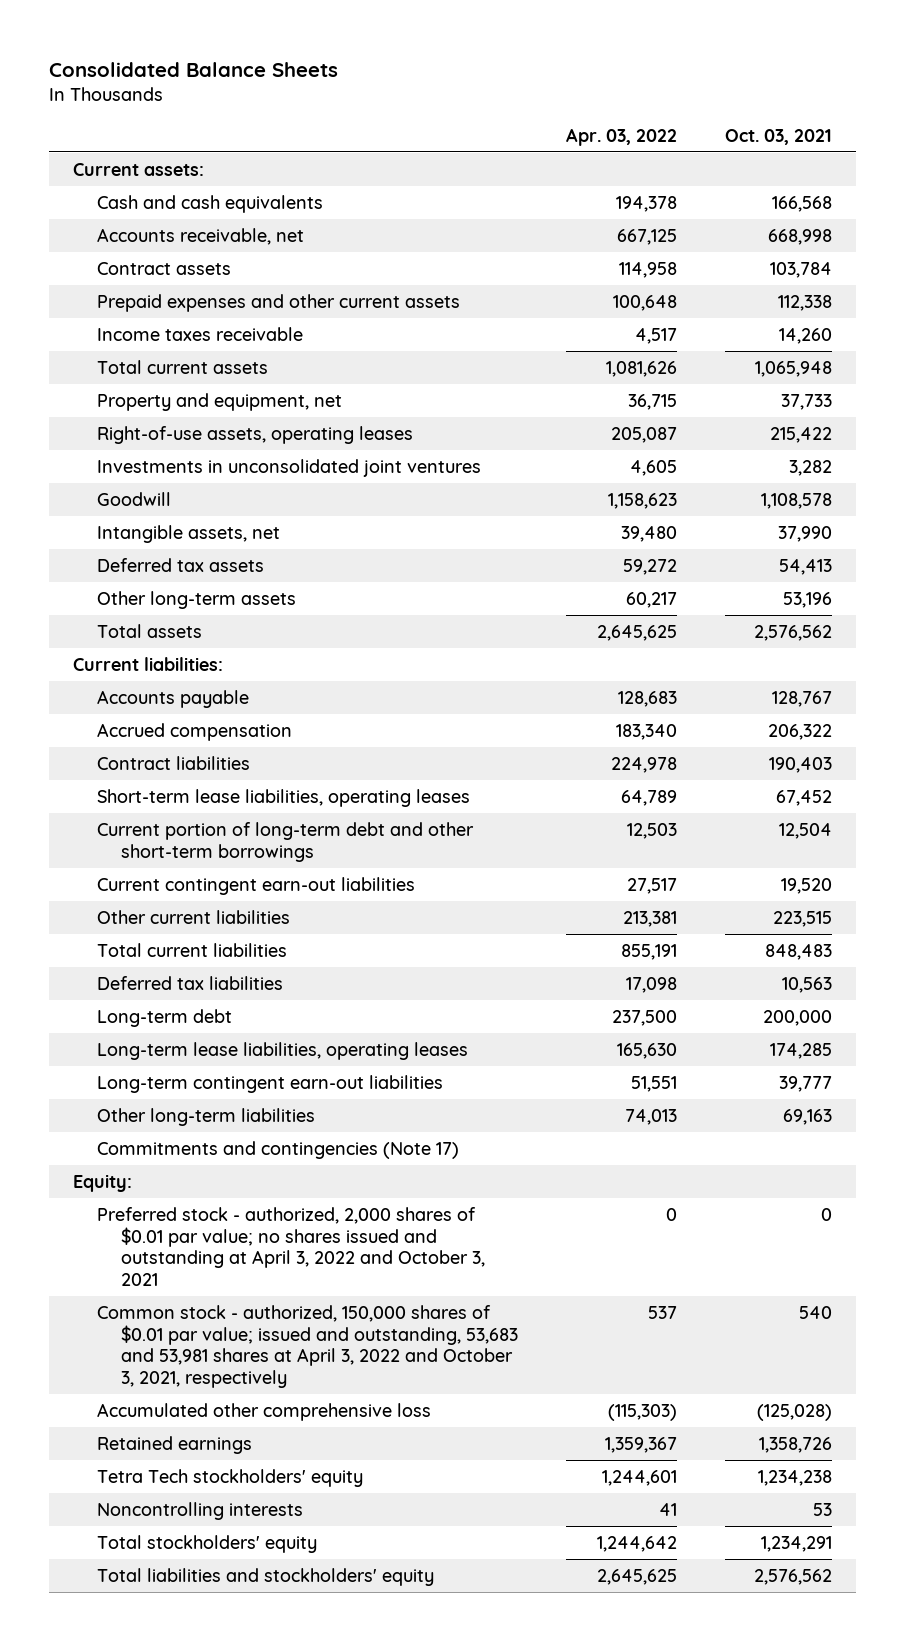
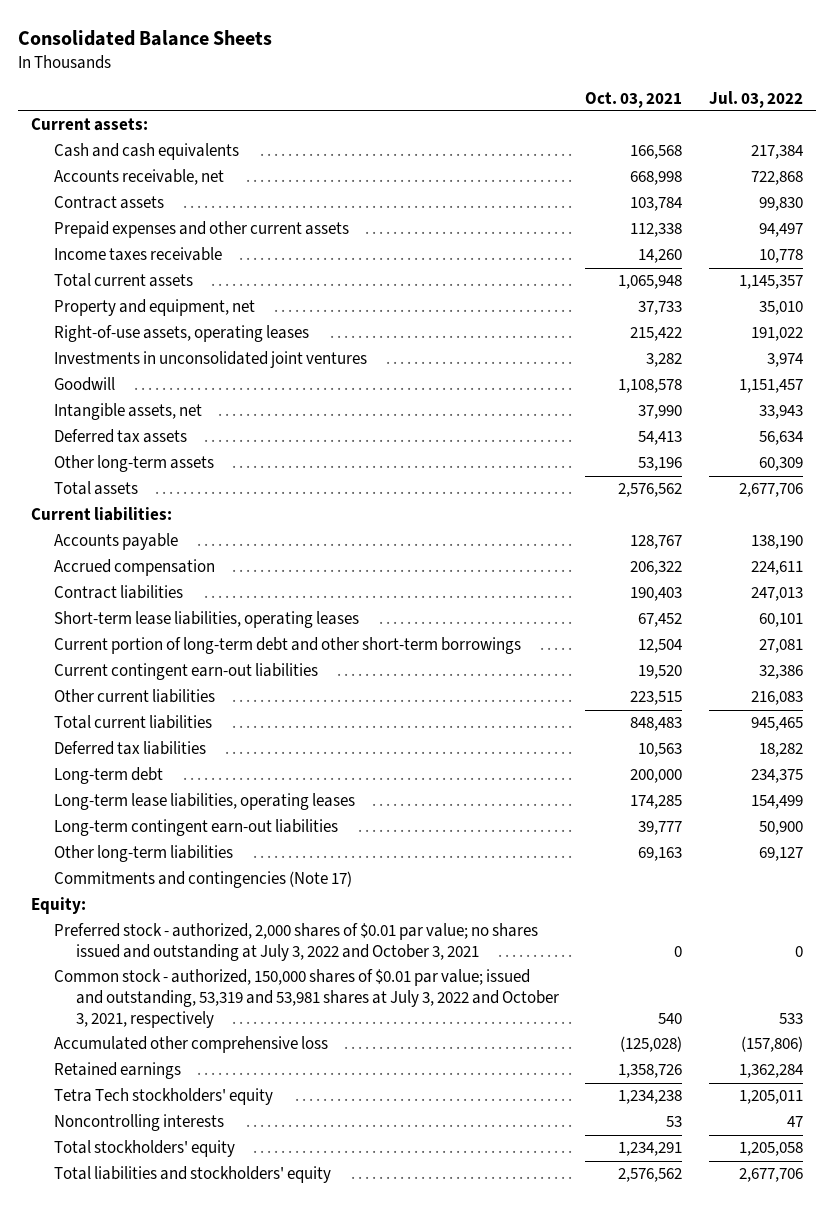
[566,127,678,146] Apr. 03, 2022 -> none
none -> [708,90,803,108] Jul. 03, 2022
[97,1206,486,1287] Preferred stock - authorized, 2,000 shares of $0.01 par value; no shares issued and outstanding at April 3, 2022 and October 3, 2021 -> [53,923,538,962] Preferred stock - authorized, 2,000 shares of $0.01 par value; no shares issued and outstanding at July 3, 2022 and October 3, 2021
[97,1304,519,1389] Common stock - authorized, 150,000 shares of $0.01 par value; issued and outstanding, 53,683 and 53,981 shares at April 3, 2022 and October 3, 2021, respectively -> [53,969,560,1029] Common stock - authorized, 150,000 shares of $0.01 par value; issued and outstanding, 53,319 and 53,981 shares at July 3, 2022 and October 3, 2021, respectively

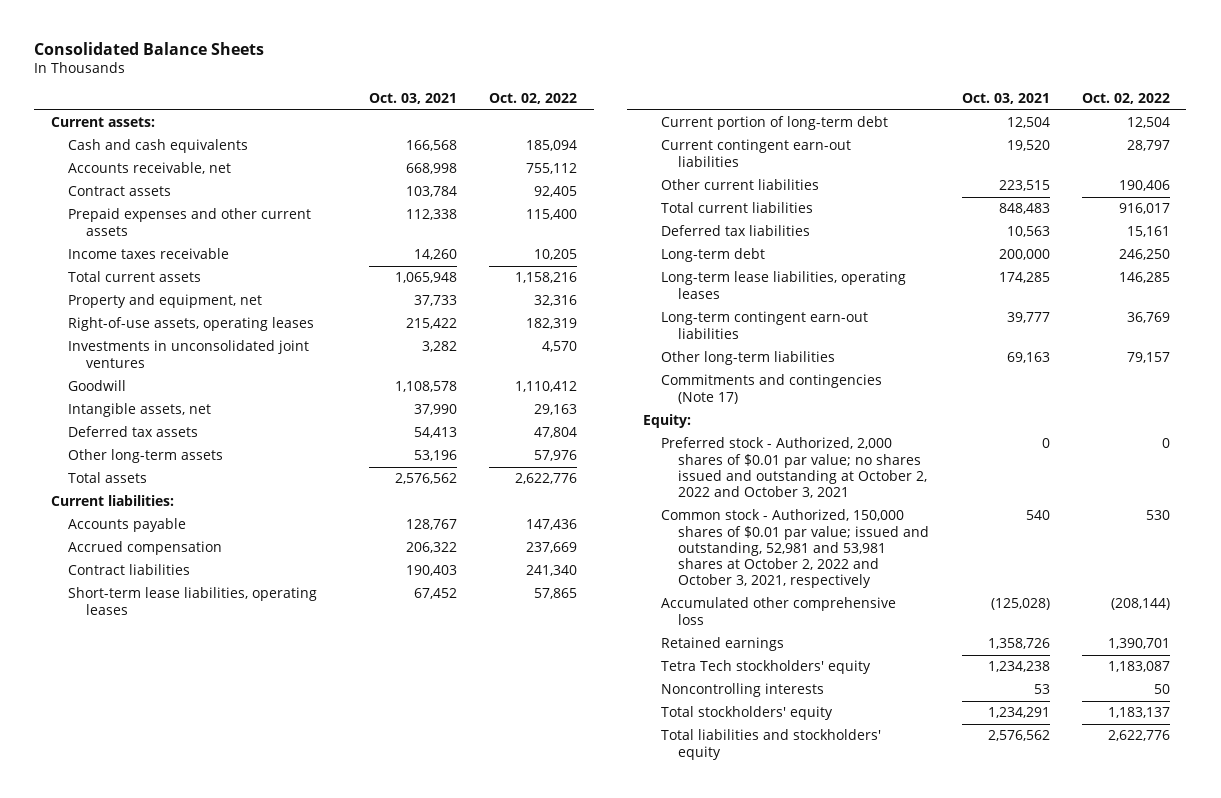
[708,90,803,108] Jul. 03, 2022 -> none
none -> [489,92,578,104] Oct. 02, 2022
[53,637,521,655] Current portion of long-term debt and other short-term borrowings -> [660,116,888,131] Current portion of long-term debt
[53,923,538,962] Preferred stock - authorized, 2,000 shares of $0.01 par value; no shares issued and outstanding at July 3, 2022 and October 3, 2021 -> [660,437,928,498] Preferred stock - Authorized, 2,000 shares of $0.01 par value; no shares issued and outstanding at October 2, 2022 and October 3, 2021
[53,969,560,1029] Common stock - authorized, 150,000 shares of $0.01 par value; issued and outstanding, 53,319 and 53,981 shares at July 3, 2022 and October 3, 2021, respectively -> [660,509,930,589] Common stock - Authorized, 150,000 shares of $0.01 par value; issued and outstanding, 52,981 and 53,981 shares at October 2, 2022 and October 3, 2021, respectively

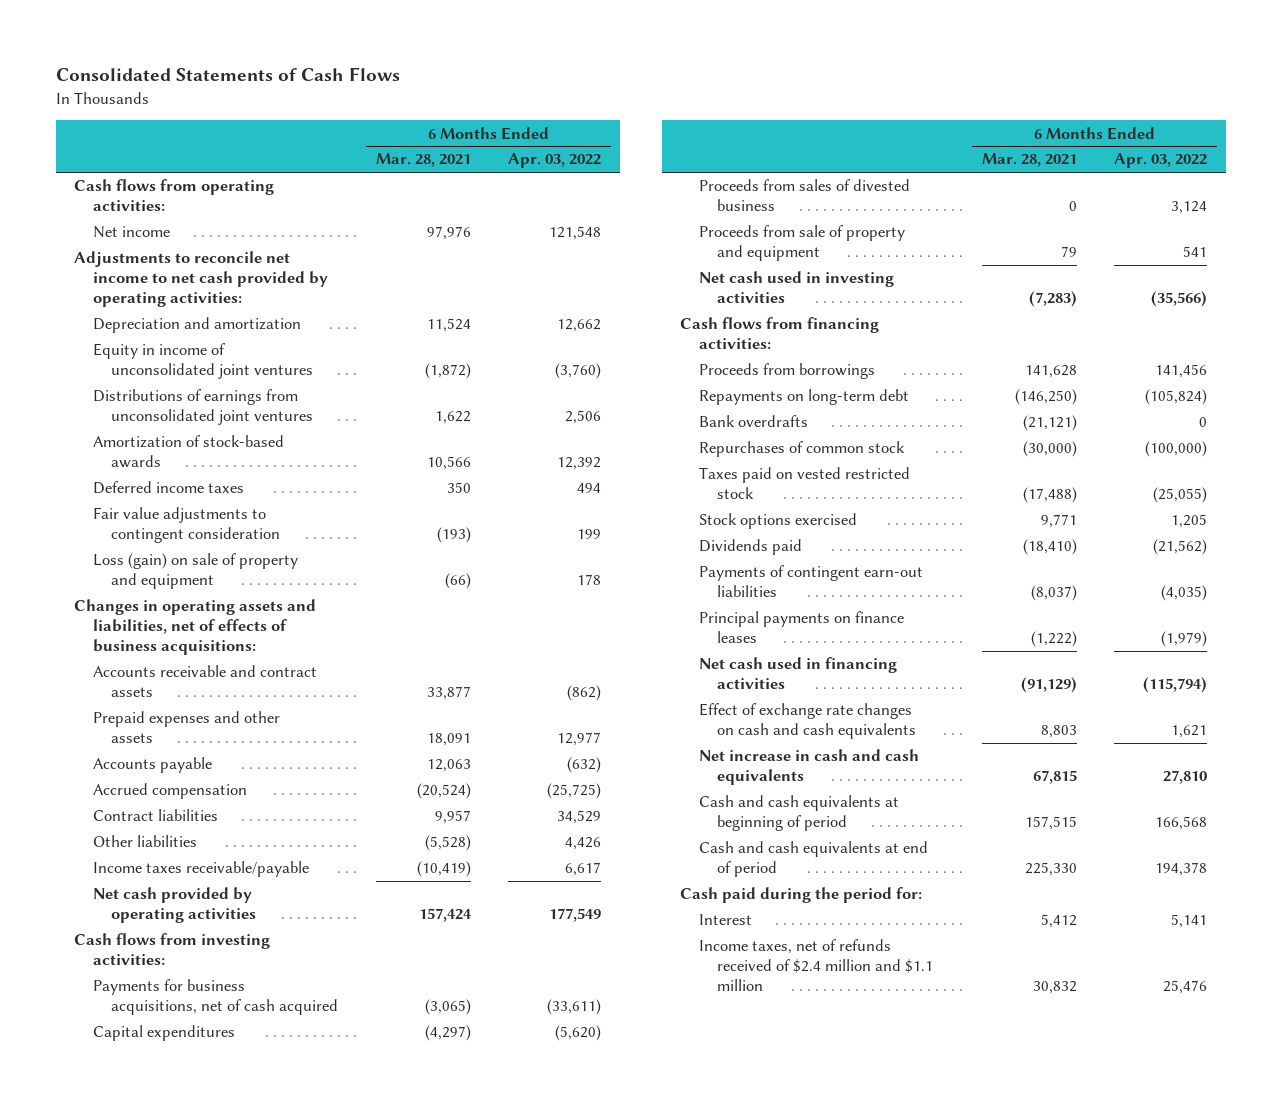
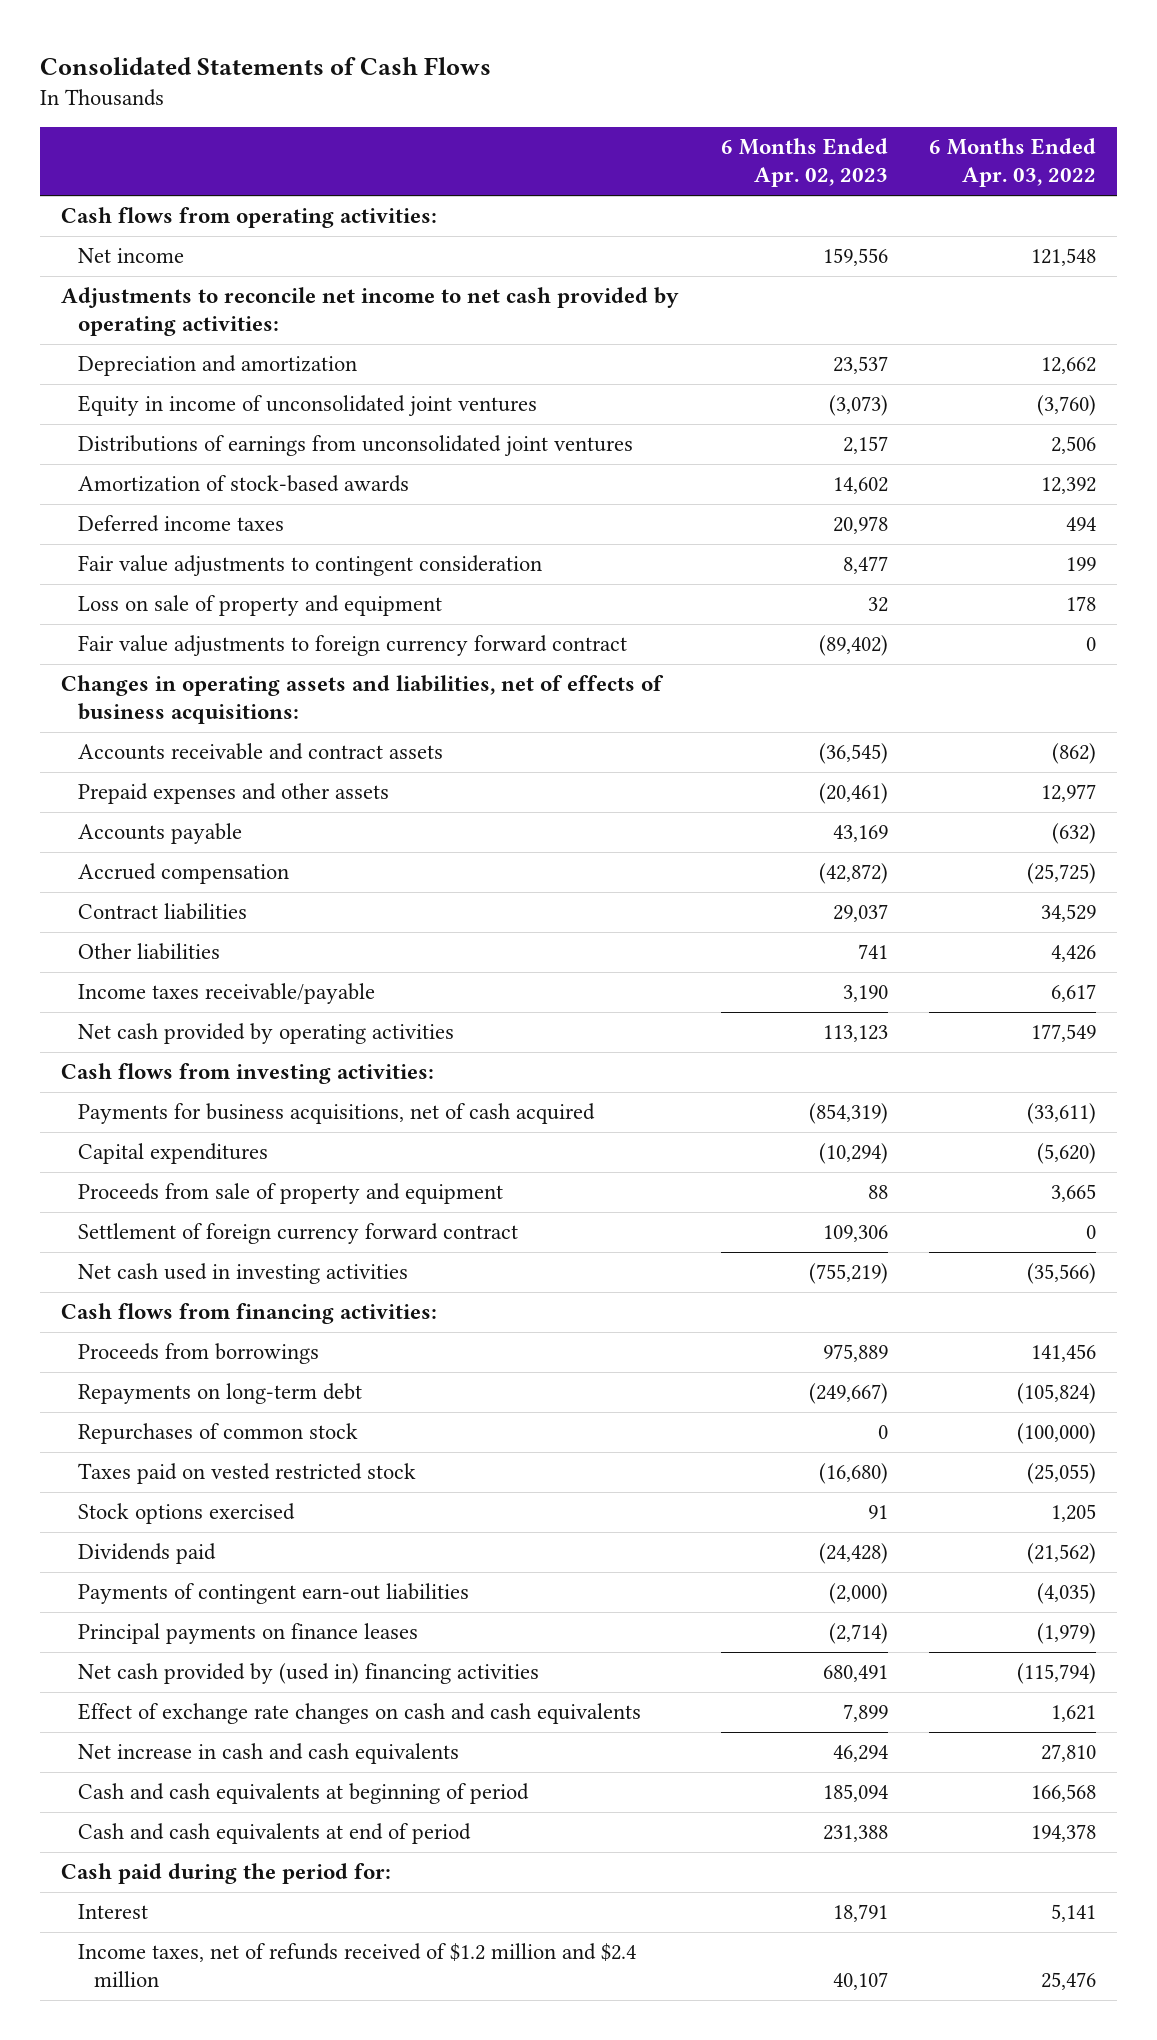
[375,153,471,168] Mar. 28, 2021 -> none
none -> [720,138,888,188] 6 Months Ended Apr. 02, 2023
[92,553,298,590] Loss (gain) on sale of property and equipment -> [77,595,442,617] Loss on sale of property and equipment
none -> [77,635,627,657] Fair value adjustments to foreign currency forward contract
[698,179,910,212] Proceeds from sales of divested business -> none
[1183,246,1208,258] 541 -> [1051,1184,1097,1203] 3,665
none -> [77,1223,518,1245] Settlement of foreign currency forward contract
[698,415,808,428] Bank overdrafts -> none
[698,657,897,690] Net cash used in financing activities -> [77,1663,539,1685] Net cash provided by (used in) financing activities
[698,939,934,992] Income taxes, net of refunds received of $2.4 million and $1.1 million -> [77,1943,636,1988] Income taxes, net of refunds received of $1.2 million and $2.4 million

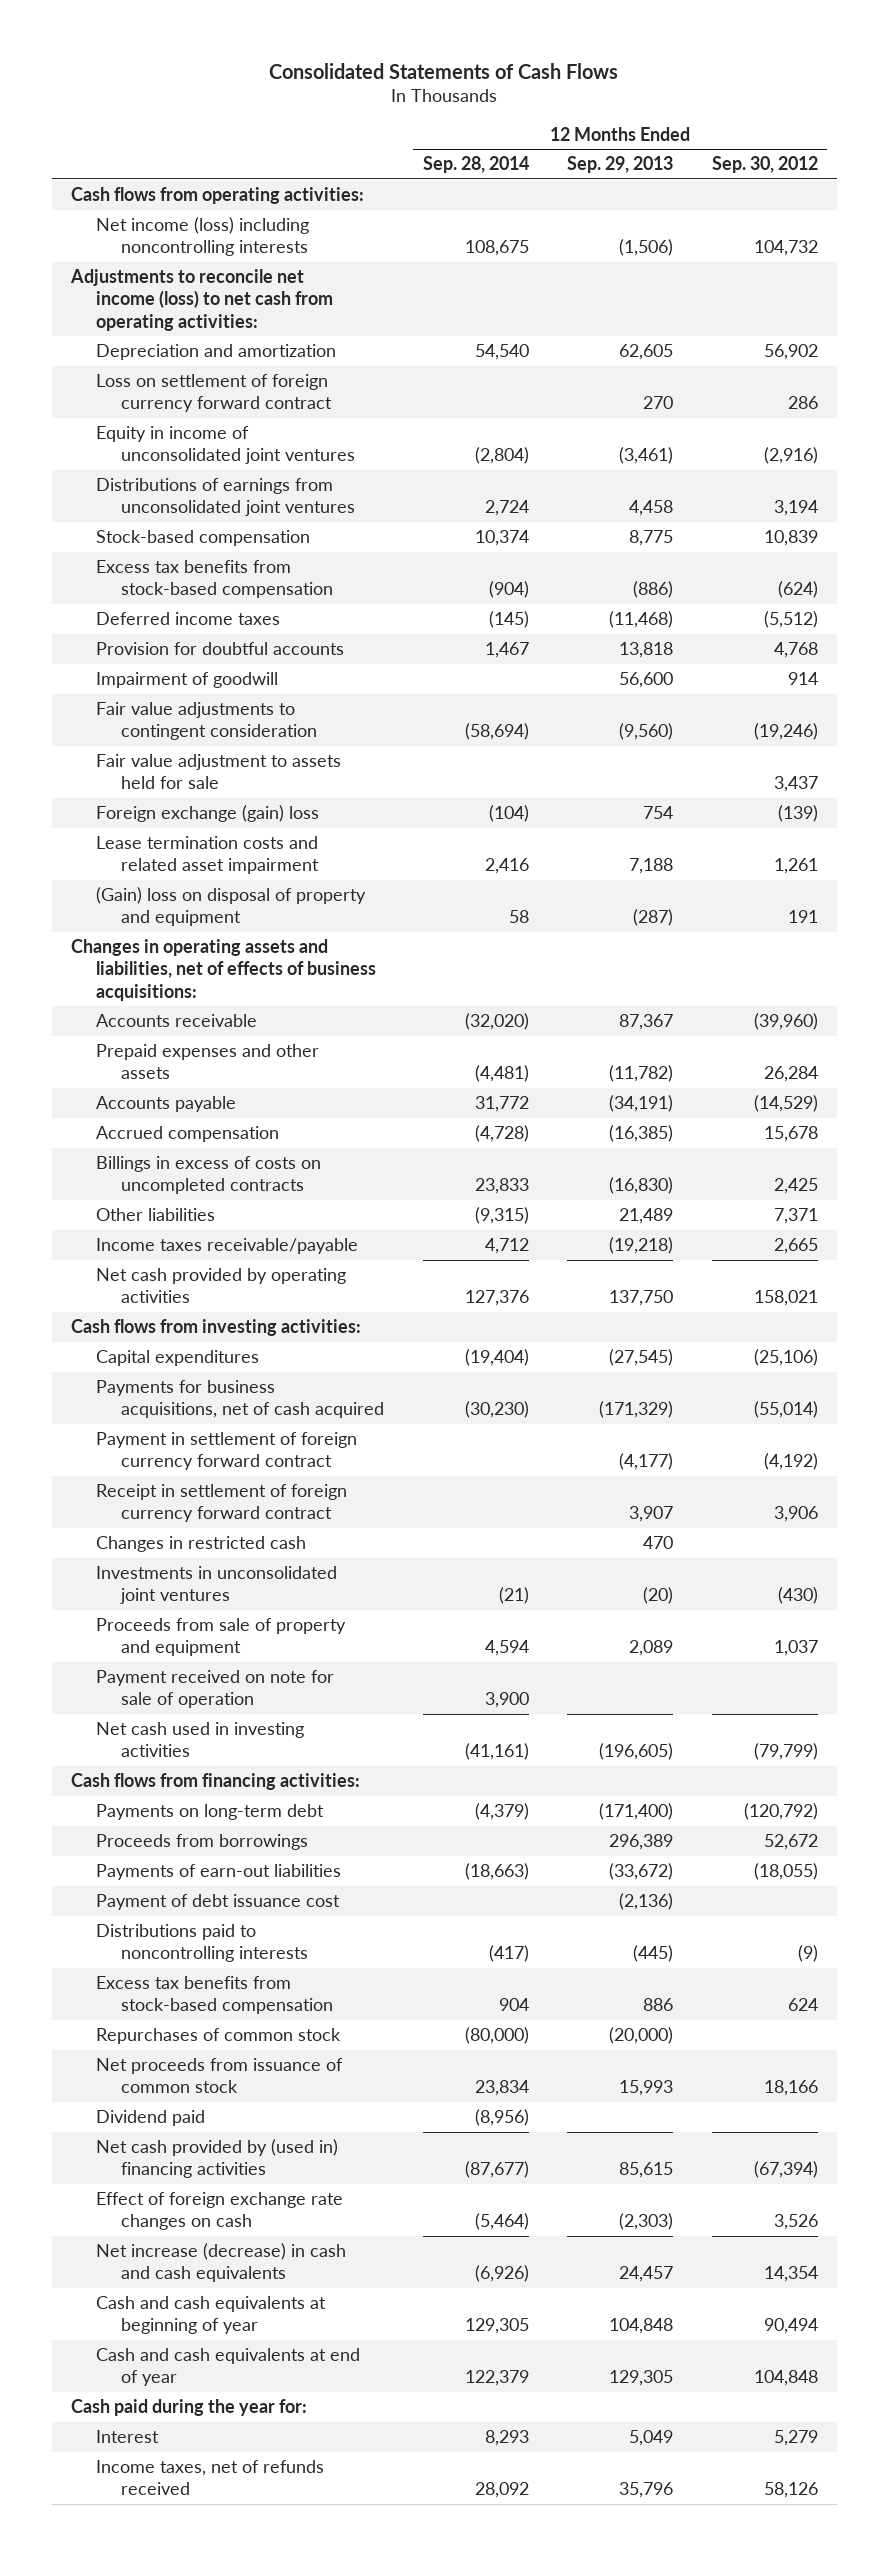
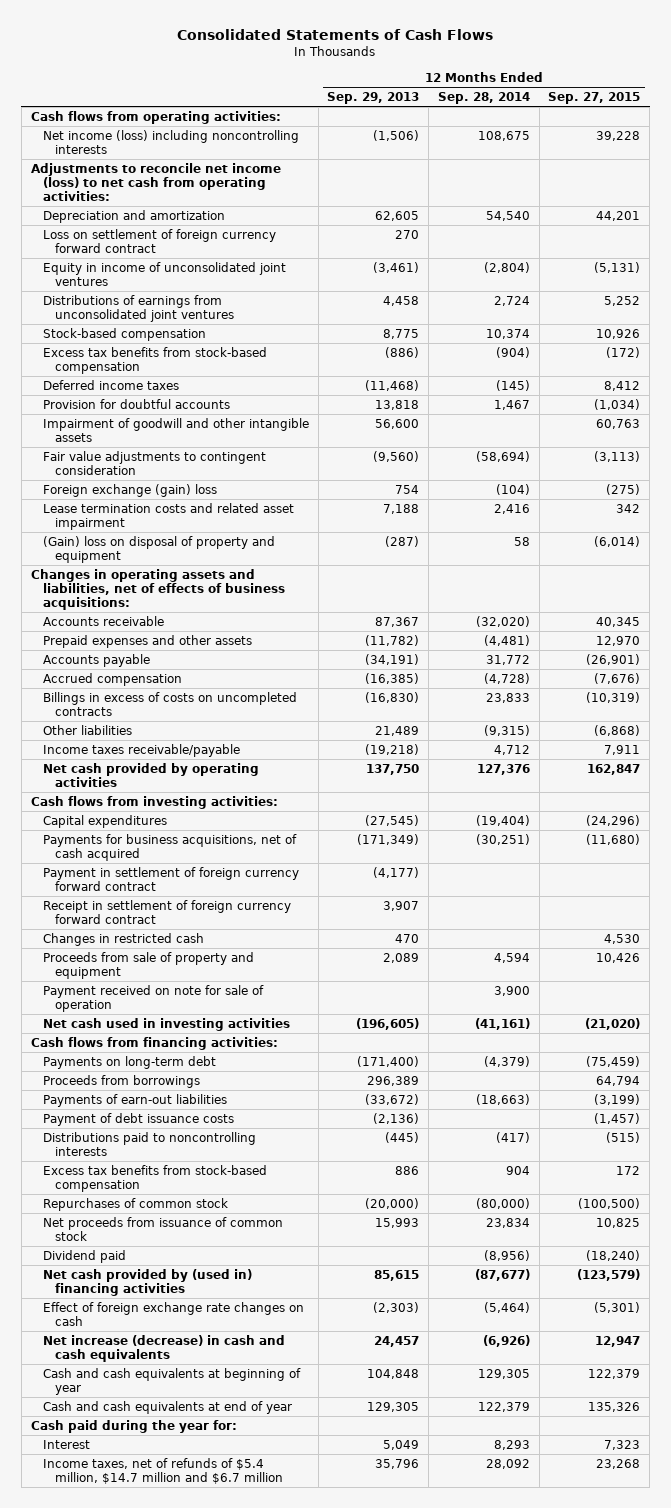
[711,156,818,174] Sep. 30, 2012 -> none
none -> [548,91,641,104] Sep. 27, 2015
[95,672,278,689] Impairment of goodwill -> [42,417,309,442] Impairment of goodwill and other intangible assets
[95,754,341,790] Fair value adjustment to assets held for sale -> none
[464,1401,529,1419] (30,230) -> [475,833,530,845] (30,251)
[599,1401,674,1419] (171,329) -> [357,833,420,845] (171,349)
[95,1566,337,1605] Investments in unconsolidated joint ventures -> none
[95,1894,340,1911] Payment of debt issuance cost -> [42,1112,234,1126] Payment of debt issuance costs
[95,2460,324,2496] Income taxes, net of refunds received -> [42,1457,284,1484] Income taxes, net of refunds of $5.4 million, $14.7 million and $6.7 million

